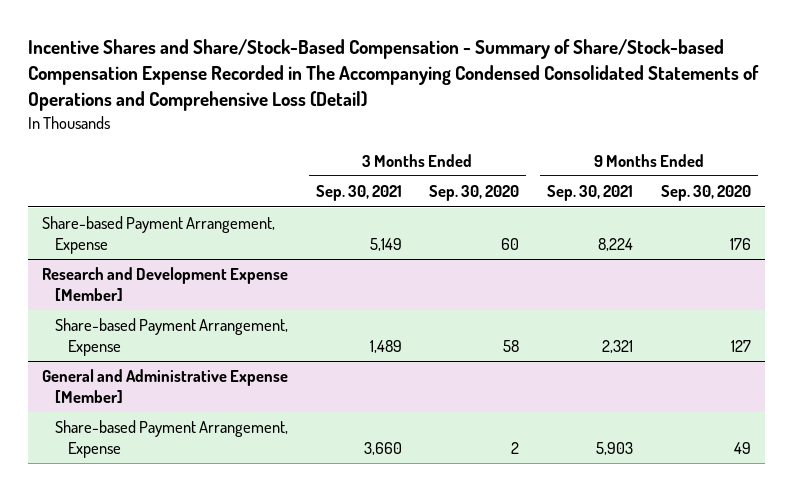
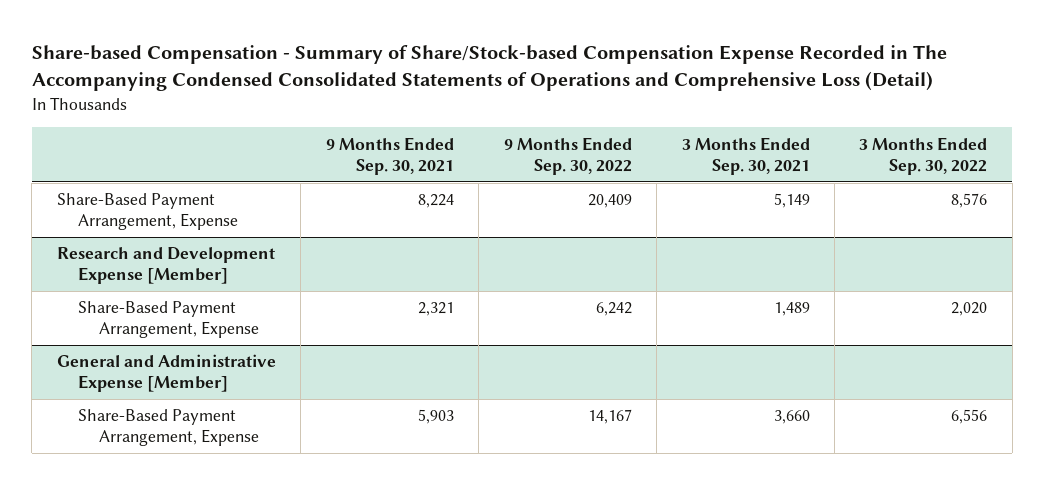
[28,39,760,111] Incentive Shares and Share/Stock-Based Compensation - Summary of Share/Stock-based Compensation Expense Recorded in The Accompanying Condensed Consolidated Statements of Operations and Comprehensive Loss (Detail) -> [31,45,947,92] Share-based Compensation - Summary of Share/Stock-based Compensation Expense Recorded in The Accompanying Condensed Consolidated Statements of Operations and Comprehensive Loss (Detail)
[429,185,520,202] Sep. 30, 2020 -> none
[660,185,751,202] Sep. 30, 2020 -> none
none -> [503,136,632,175] 9 Months Ended Sep. 30, 2022
none -> [859,136,988,175] 3 Months Ended Sep. 30, 2022
[41,216,275,254] Share-based Payment Arrangement, Expense -> [56,193,238,231] Share-Based Payment Arrangement, Expense
[54,318,288,356] Share-based Payment Arrangement, Expense -> [77,301,259,339] Share-Based Payment Arrangement, Expense
[54,420,288,458] Share-based Payment Arrangement, Expense -> [77,409,259,447] Share-Based Payment Arrangement, Expense

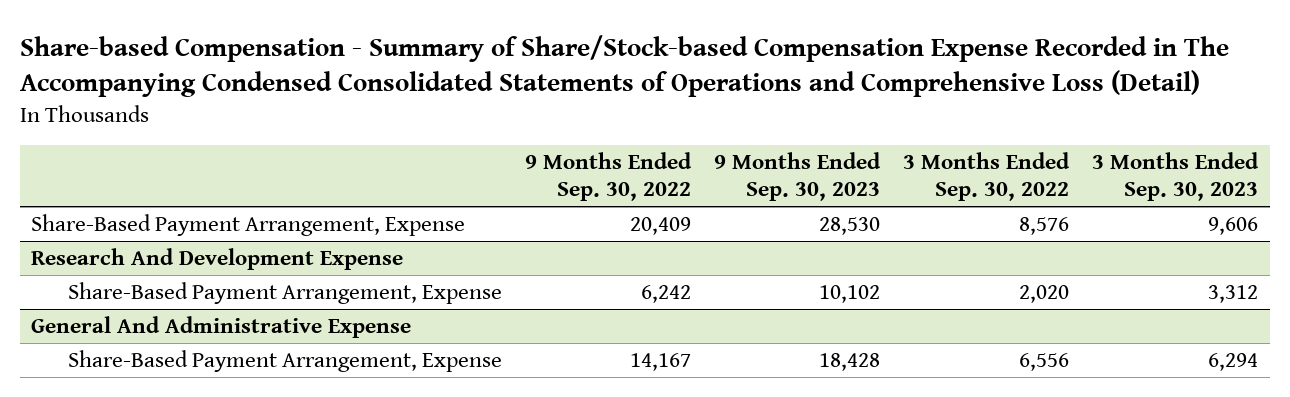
[325,136,454,175] 9 Months Ended Sep. 30, 2021 -> none
[681,136,810,175] 3 Months Ended Sep. 30, 2021 -> none
none -> [713,152,881,202] 9 Months Ended Sep. 30, 2023
none -> [1092,152,1260,202] 3 Months Ended Sep. 30, 2023
[56,247,275,285] Research and Development Expense [Member] -> [31,248,404,271] Research And Development Expense
[56,354,276,393] General and Administrative Expense [Member] -> [31,316,412,339] General And Administrative Expense

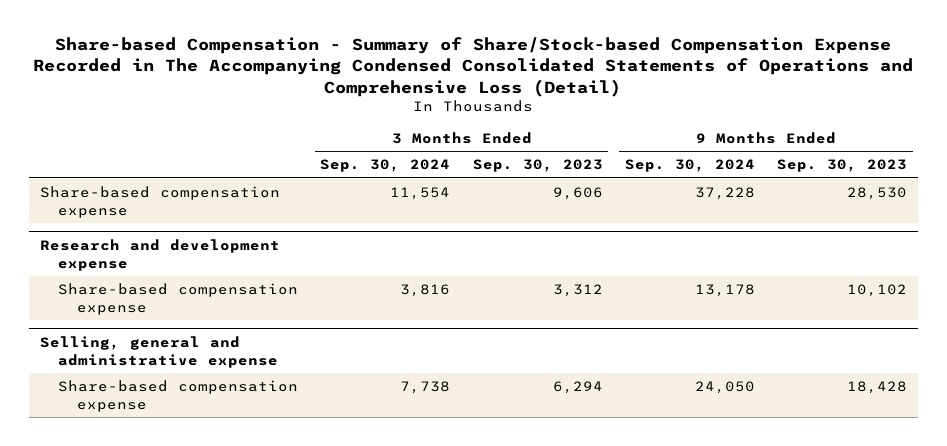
[524,152,692,202] 9 Months Ended Sep. 30, 2022 -> none
[903,152,1071,202] 3 Months Ended Sep. 30, 2022 -> none
none -> [320,159,451,173] Sep. 30, 2024
none -> [624,159,755,173] Sep. 30, 2024
[31,214,466,237] Share-Based Payment Arrangement, Expense -> [39,186,280,218] Share-based compensation expense
[31,248,404,271] Research And Development Expense -> [39,238,280,271] Research and development expense
[67,282,502,305] Share-Based Payment Arrangement, Expense -> [58,283,299,315] Share-based compensation expense
[31,316,412,339] General And Administrative Expense -> [39,335,279,368] Selling, general and administrative expense
[67,350,502,373] Share-Based Payment Arrangement, Expense -> [58,380,299,412] Share-based compensation expense

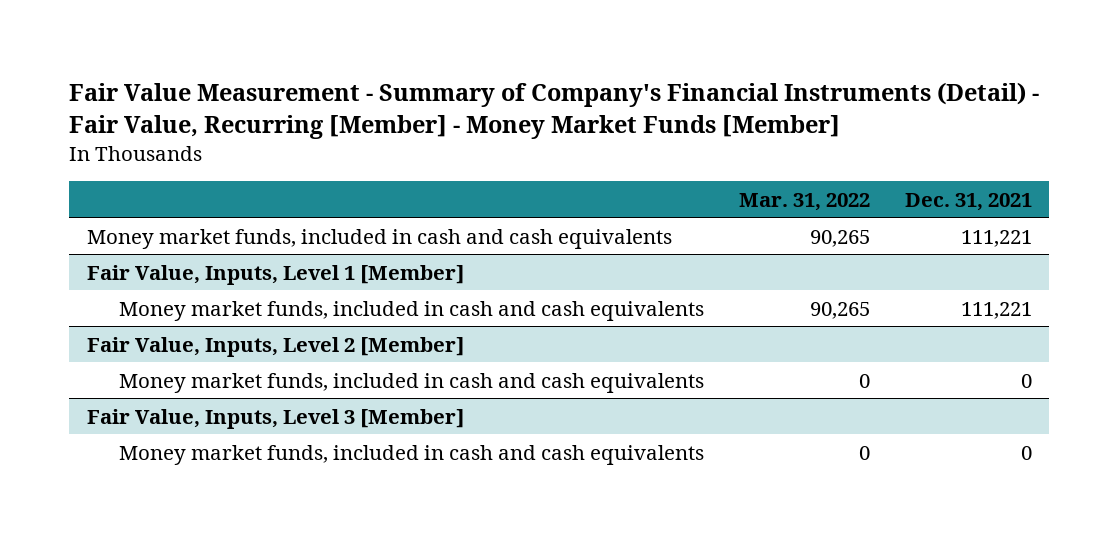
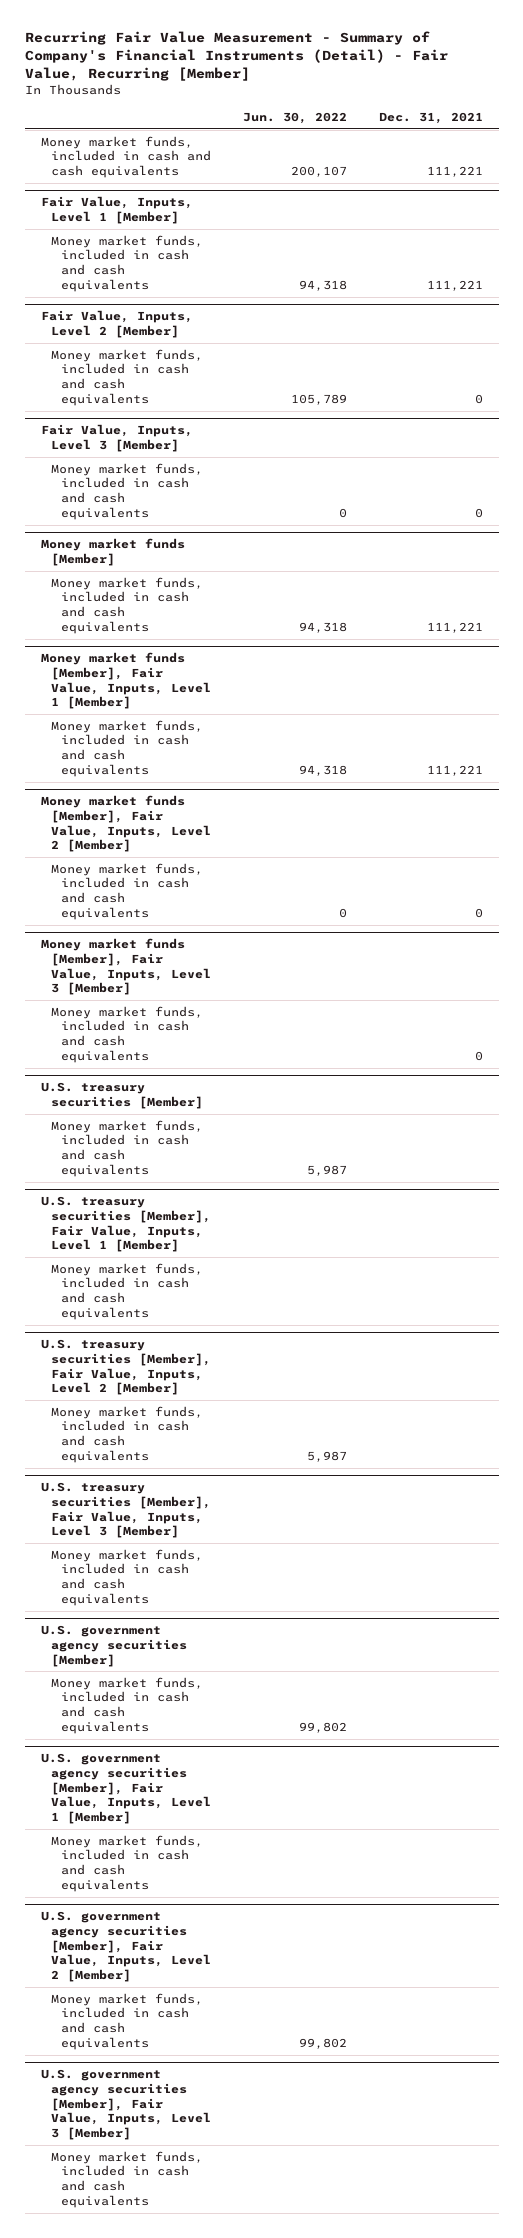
[69,82,1040,139] Fair Value Measurement - Summary of Company's Financial Instruments (Detail) - Fair Value, Recurring [Member] - Money Market Funds [Member] -> [24,31,448,82] Recurring Fair Value Measurement - Summary of Company's Financial Instruments (Detail) - Fair Value, Recurring [Member]
[739,192,871,211] Mar. 31, 2022 -> none
none -> [242,111,347,124] Jun. 30, 2022
none -> [40,538,185,566] Money market funds [Member]
none -> [50,576,203,635] Money market funds, included in cash and cash equivalents
none -> [40,652,211,710] Money market funds [Member], Fair Value, Inputs, Level 1 [Member]
none -> [50,719,203,778] Money market funds, included in cash and cash equivalents
none -> [40,795,211,853] Money market funds [Member], Fair Value, Inputs, Level 2 [Member]
none -> [50,862,203,921] Money market funds, included in cash and cash equivalents
none -> [40,938,211,996] Money market funds [Member], Fair Value, Inputs, Level 3 [Member]
none -> [50,1005,203,1064] Money market funds, included in cash and cash equivalents
none -> [40,1082,203,1109] U.S. treasury securities [Member]
none -> [50,1119,203,1178] Money market funds, included in cash and cash equivalents
none -> [40,1196,211,1253] U.S. treasury securities [Member], Fair Value, Inputs, Level 1 [Member]
none -> [50,1262,203,1321] Money market funds, included in cash and cash equivalents
none -> [40,1339,211,1396] U.S. treasury securities [Member], Fair Value, Inputs, Level 2 [Member]
none -> [50,1405,203,1464] Money market funds, included in cash and cash equivalents
none -> [40,1482,211,1539] U.S. treasury securities [Member], Fair Value, Inputs, Level 3 [Member]
none -> [50,1548,203,1607] Money market funds, included in cash and cash equivalents
none -> [40,1625,187,1667] U.S. government agency securities [Member]
none -> [50,1676,203,1735] Money market funds, included in cash and cash equivalents
none -> [40,1753,211,1825] U.S. government agency securities [Member], Fair Value, Inputs, Level 1 [Member]
none -> [50,1834,203,1893] Money market funds, included in cash and cash equivalents
none -> [40,1911,211,1983] U.S. government agency securities [Member], Fair Value, Inputs, Level 2 [Member]
none -> [50,1992,203,2051] Money market funds, included in cash and cash equivalents
none -> [40,2069,211,2141] U.S. government agency securities [Member], Fair Value, Inputs, Level 3 [Member]
none -> [50,2150,203,2209] Money market funds, included in cash and cash equivalents

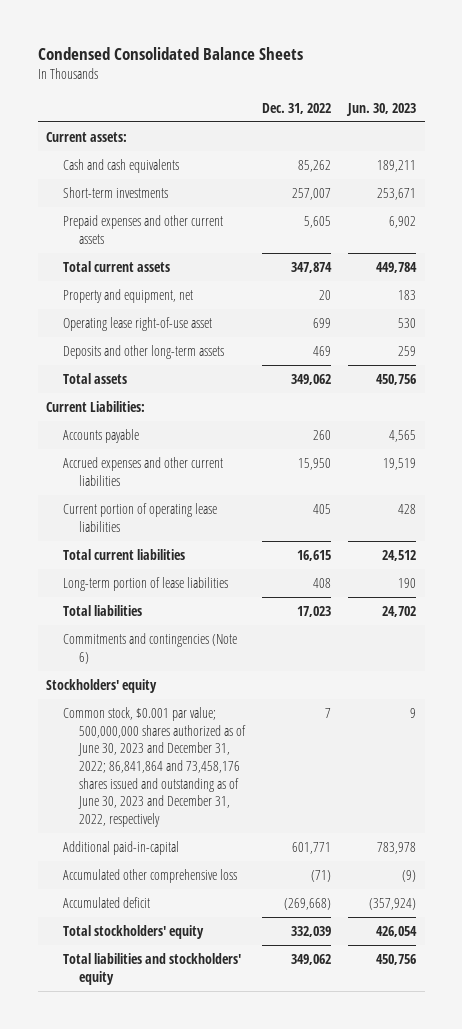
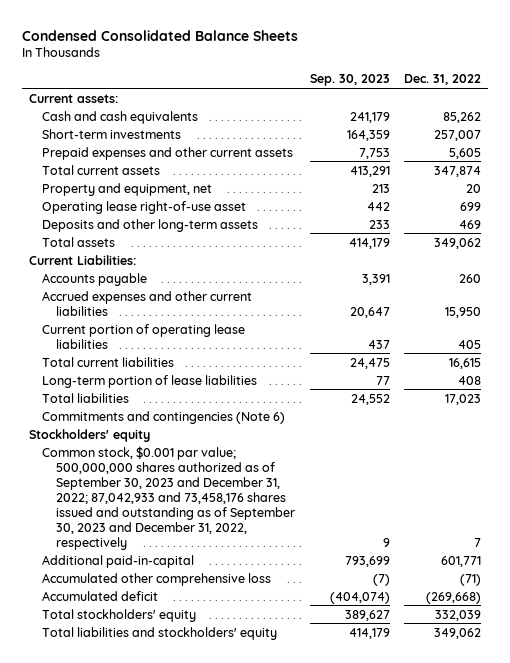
[346,102,417,116] Jun. 30, 2023 -> none
none -> [309,74,390,87] Sep. 30, 2023
[62,707,247,827] Common stock, $0.001 par value; 500,000,000 shares authorized as of June 30, 2023 and December 31, 2022; 86,841,864 and 73,458,176 shares issued and outstanding as of June 30, 2023 and December 31, 2022, respectively -> [42,445,296,550] Common stock, $0.001 par value; 500,000,000 shares authorized as of September 30, 2023 and December 31, 2022; 87,042,933 and 73,458,176 shares issued and outstanding as of September 30, 2023 and December 31, 2022, respectively

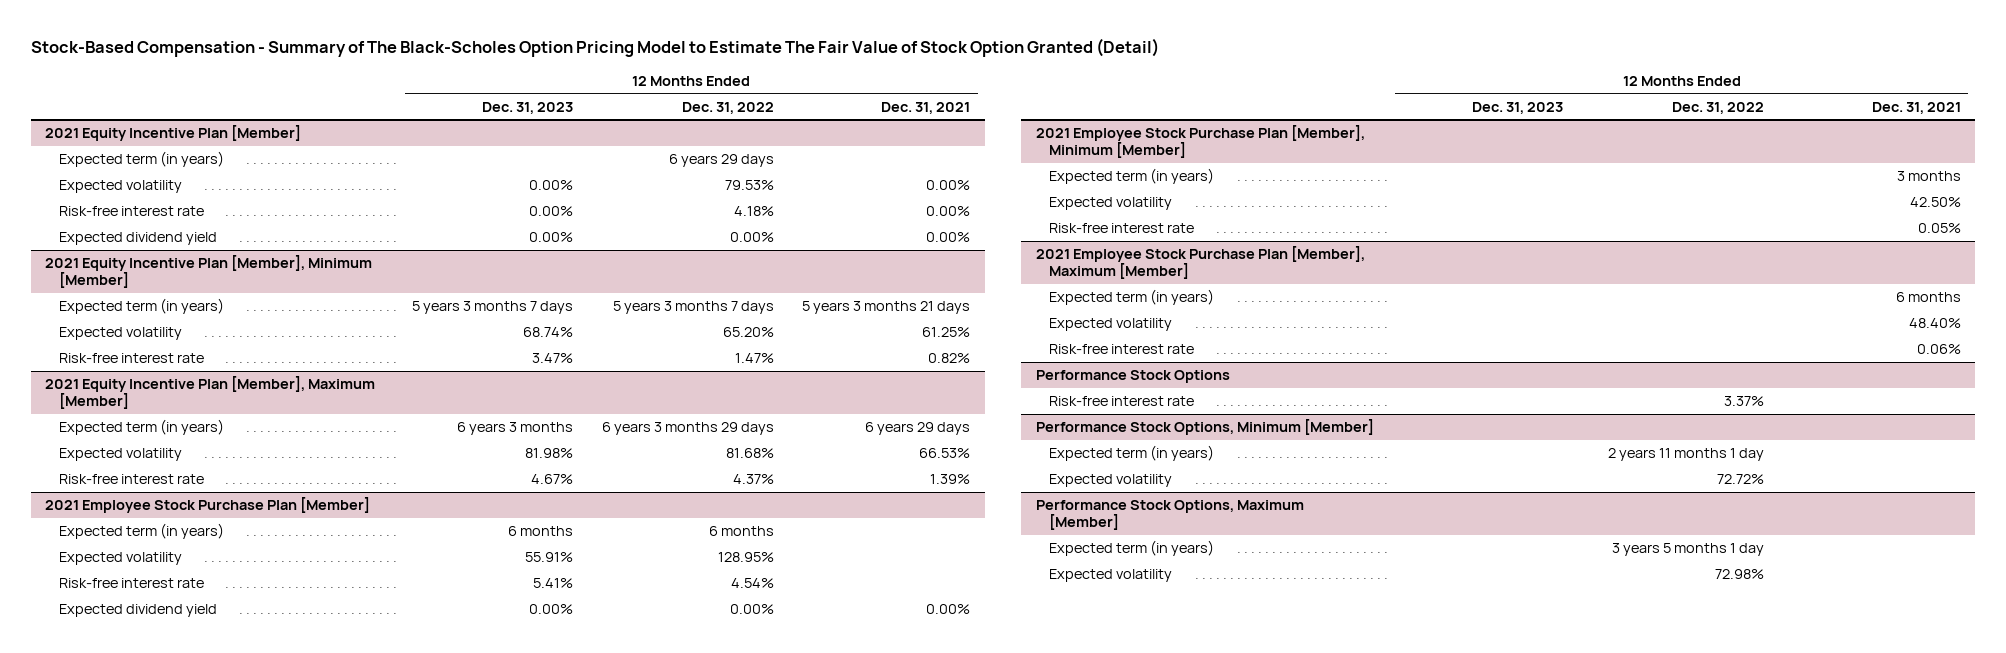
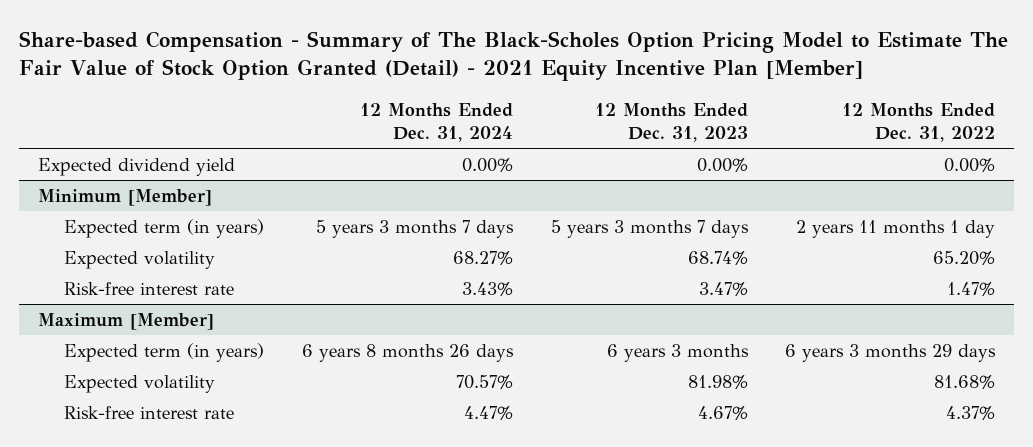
[30,38,1159,58] Stock-Based Compensation - Summary of The Black-Scholes Option Pricing Model to Estimate The Fair Value of Stock Option Granted (Detail) -> [18,31,1008,82] Share-based Compensation - Summary of The Black-Scholes Option Pricing Model to Estimate The Fair Value of Stock Option Granted (Detail) - 2021 Equity Incentive Plan [Member]
[881,101,971,114] Dec. 31, 2021 -> none
none -> [359,102,513,142] 12 Months Ended Dec. 31, 2024
[45,125,302,142] 2021 Equity Incentive Plan [Member] -> none
[58,151,224,168] Expected term (in years) -> none
[58,180,182,194] Expected volatility -> none
[58,206,204,217] Risk-free interest rate -> none
[45,255,373,289] 2021 Equity Incentive Plan [Member], Minimum [Member] -> none
none -> [37,188,212,206] Minimum [Member]
[612,301,774,315] 5 years 3 months 7 days -> [796,219,996,238] 2 years 11 months 1 day
[45,376,376,410] 2021 Equity Incentive Plan [Member], Maximum [Member] -> none
none -> [37,312,214,330] Maximum [Member]
[45,497,371,514] 2021 Employee Stock Purchase Plan [Member] -> none
[58,523,224,540] Expected term (in years) -> none
[58,552,182,566] Expected volatility -> none
[58,578,204,589] Risk-free interest rate -> none
[58,604,217,618] Expected dividend yield -> none
[1035,125,1365,159] 2021 Employee Stock Purchase Plan [Member], Minimum [Member] -> none
[1049,168,1215,185] Expected term (in years) -> none
[1049,197,1173,211] Expected volatility -> none
[1049,223,1195,234] Risk-free interest rate -> none
[1035,246,1365,280] 2021 Employee Stock Purchase Plan [Member], Maximum [Member] -> none
[1049,289,1215,306] Expected term (in years) -> none
[1049,318,1173,332] Expected volatility -> none
[1049,344,1195,355] Risk-free interest rate -> none
[1035,370,1230,384] Performance Stock Options -> none
[1049,396,1195,407] Risk-free interest rate -> none
[1035,419,1374,436] Performance Stock Options, Minimum [Member] -> none
[1049,445,1215,462] Expected term (in years) -> none
[1049,474,1173,488] Expected volatility -> none
[1035,500,1304,531] Performance Stock Options, Maximum [Member] -> none
[1049,540,1215,557] Expected term (in years) -> none
[1049,569,1173,583] Expected volatility -> none

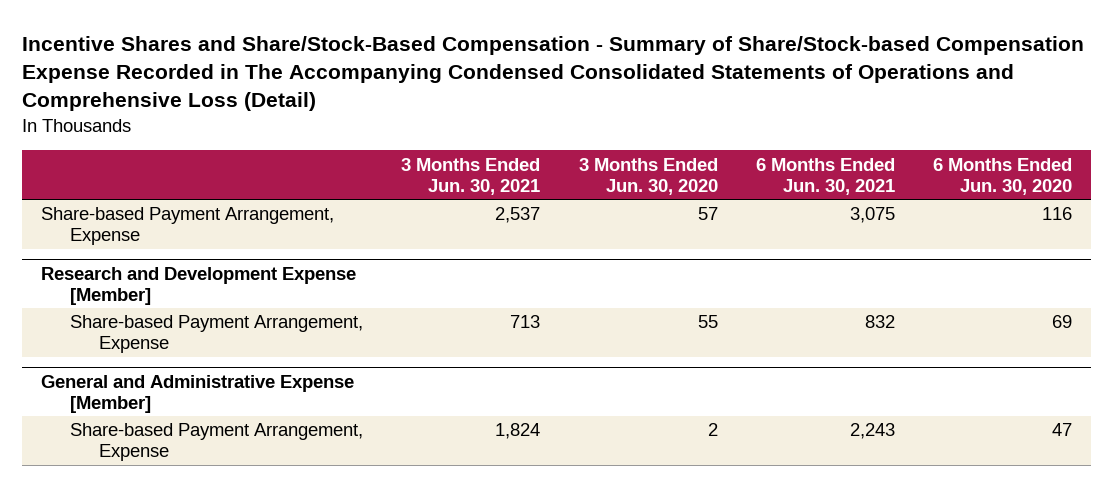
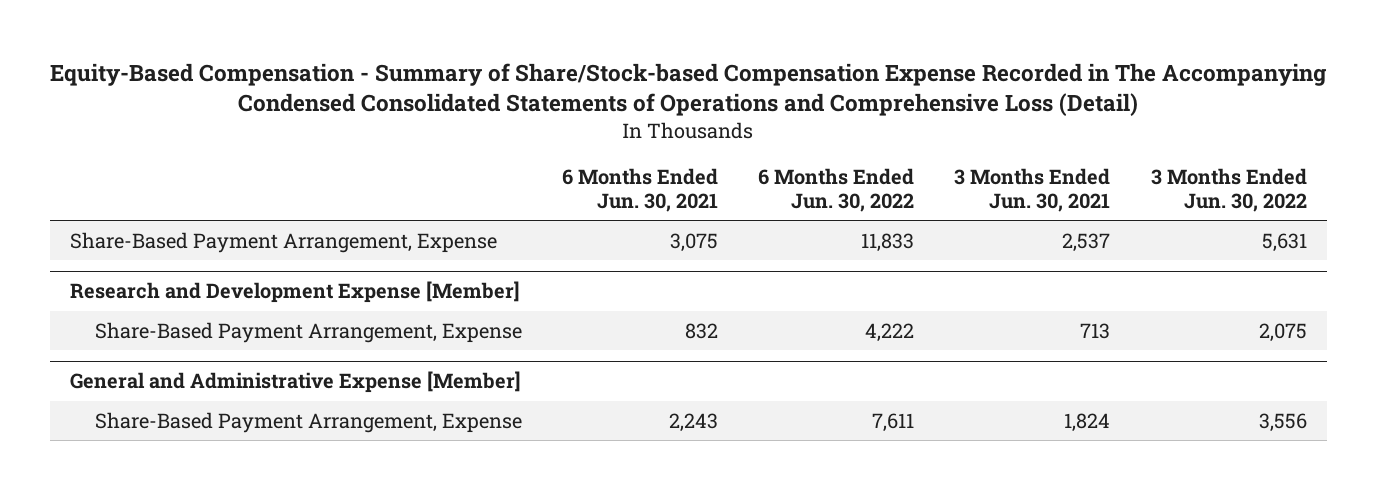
[22,35,1085,112] Incentive Shares and Share/Stock-Based Compensation - Summary of Share/Stock-based Compensation Expense Recorded in The Accompanying Condensed Consolidated Statements of Operations and Comprehensive Loss (Detail) -> [50,62,1328,117] Equity-Based Compensation - Summary of Share/Stock-based Compensation Expense Recorded in The Accompanying Condensed Consolidated Statements of Operations and Comprehensive Loss (Detail)
[578,157,718,195] 3 Months Ended Jun. 30, 2020 -> none
[933,157,1073,195] 6 Months Ended Jun. 30, 2020 -> none
none -> [758,168,915,213] 6 Months Ended Jun. 30, 2022
none -> [1150,168,1307,213] 3 Months Ended Jun. 30, 2022
[41,207,335,246] Share-based Payment Arrangement, Expense -> [70,231,498,253] Share-Based Payment Arrangement, Expense
[70,315,364,354] Share-based Payment Arrangement, Expense -> [94,321,522,343] Share-Based Payment Arrangement, Expense
[70,423,364,462] Share-based Payment Arrangement, Expense -> [94,411,522,433] Share-Based Payment Arrangement, Expense

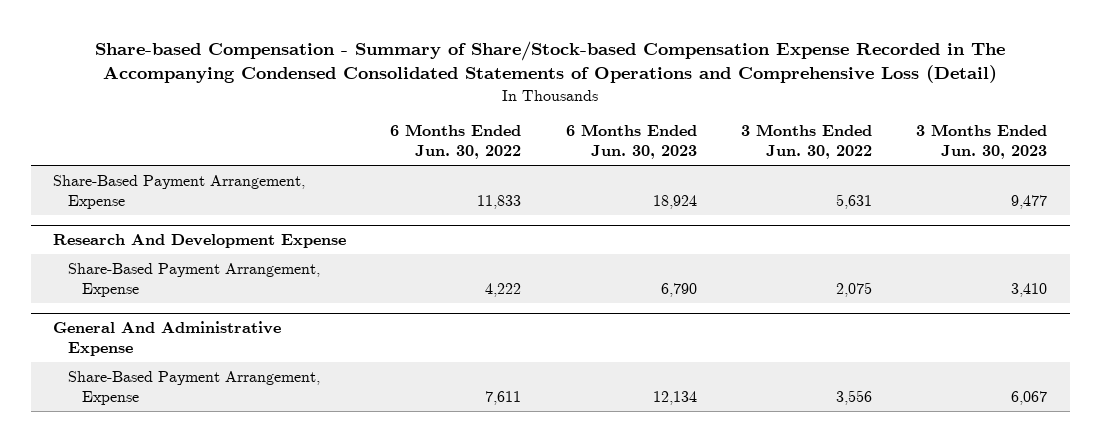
[50,62,1328,117] Equity-Based Compensation - Summary of Share/Stock-based Compensation Expense Recorded in The Accompanying Condensed Consolidated Statements of Operations and Comprehensive Loss (Detail) -> [95,41,1006,84] Share-based Compensation - Summary of Share/Stock-based Compensation Expense Recorded in The Accompanying Condensed Consolidated Statements of Operations and Comprehensive Loss (Detail)
[561,168,718,213] 6 Months Ended Jun. 30, 2021 -> none
[954,168,1111,213] 3 Months Ended Jun. 30, 2021 -> none
none -> [565,124,697,160] 6 Months Ended Jun. 30, 2023
none -> [916,124,1048,160] 3 Months Ended Jun. 30, 2023
[70,281,521,304] Research and Development Expense [Member] -> [52,233,346,248] Research And Development Expense
[70,371,522,394] General and Administrative Expense [Member] -> [52,320,281,356] General And Administrative Expense

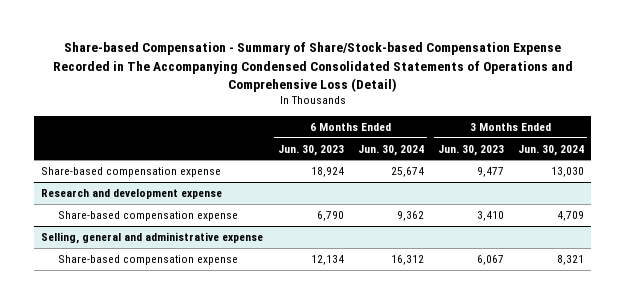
[390,124,522,160] 6 Months Ended Jun. 30, 2022 -> none
[741,124,873,160] 3 Months Ended Jun. 30, 2022 -> none
none -> [357,144,424,156] Jun. 30, 2024
none -> [517,144,584,156] Jun. 30, 2024
[52,174,305,209] Share-Based Payment Arrangement, Expense -> [41,166,222,177] Share-based compensation expense
[52,233,346,248] Research And Development Expense -> [41,188,223,199] Research and development expense
[67,262,320,297] Share-Based Payment Arrangement, Expense -> [58,210,239,221] Share-based compensation expense
[52,320,281,356] General And Administrative Expense -> [41,231,264,244] Selling, general and administrative expense
[67,370,320,405] Share-Based Payment Arrangement, Expense -> [58,254,239,265] Share-based compensation expense

